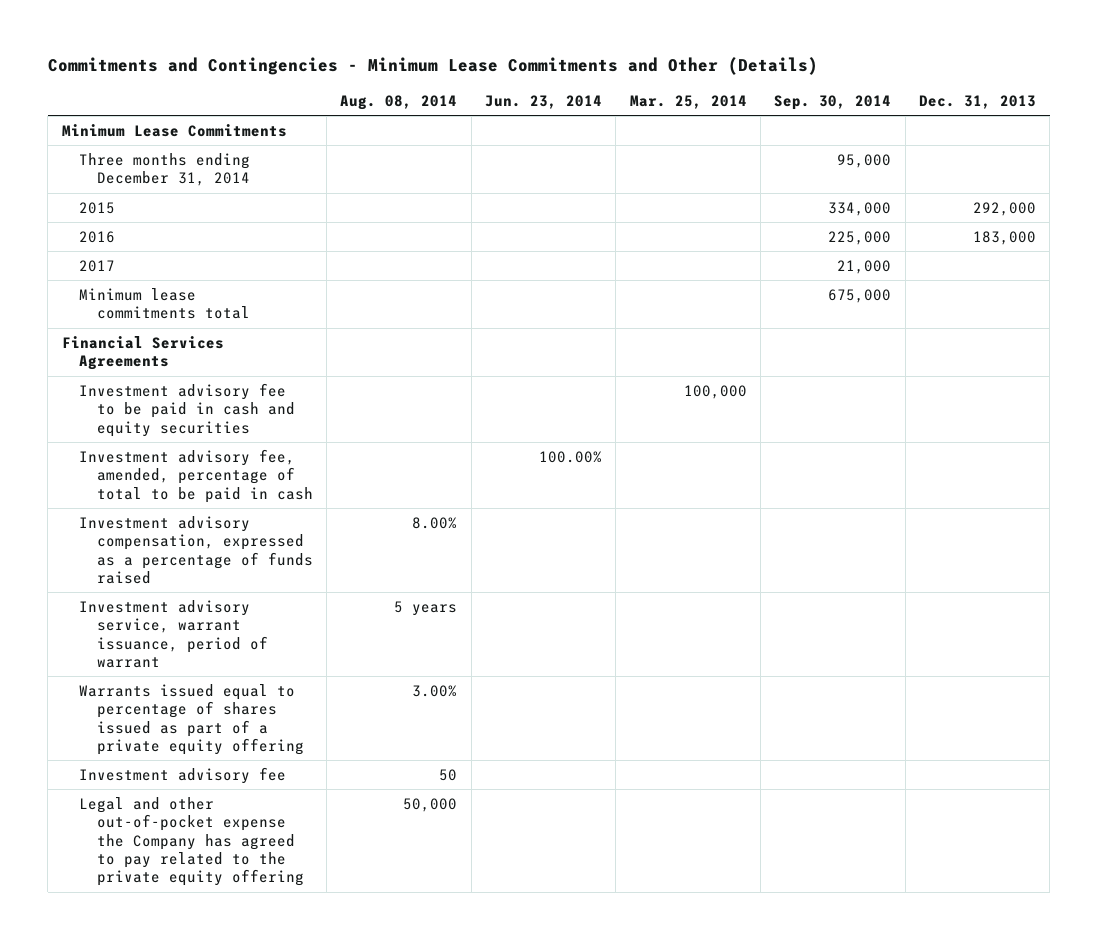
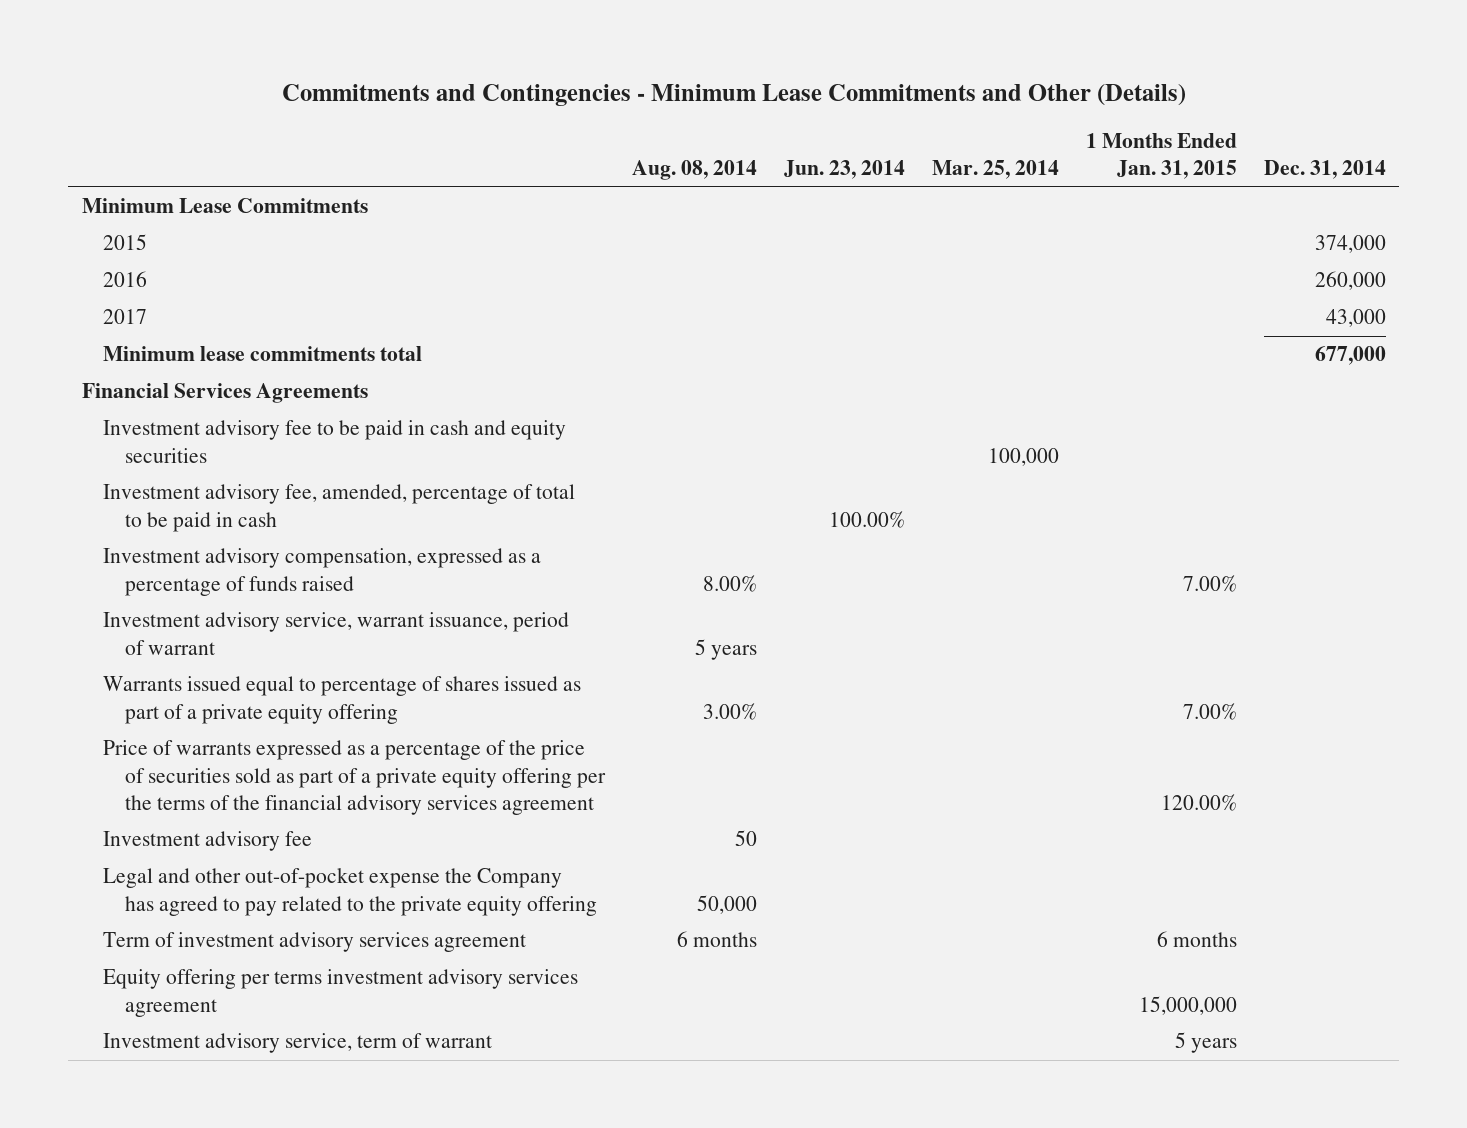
[774,94,892,110] Sep. 30, 2014 -> none
[919,94,1037,109] Dec. 31, 2013 -> none
none -> [1085,132,1237,180] 1 Months Ended Jan. 31, 2015
none -> [1263,160,1386,180] Dec. 31, 2014
[79,152,251,187] Three months ending December 31, 2014 -> none
none -> [103,740,607,815] Price of warrants expressed as a percentage of the price of securities sold as part of a private equity offering per the terms of the financial advisory services agreement
none -> [103,932,527,953] Term of investment advisory services agreement
none -> [103,969,579,1017] Equity offering per terms investment advisory services agreement
none -> [103,1033,493,1054] Investment advisory service, term of warrant

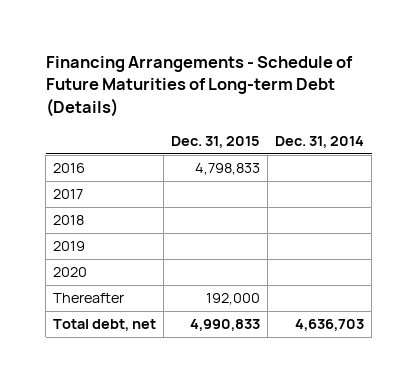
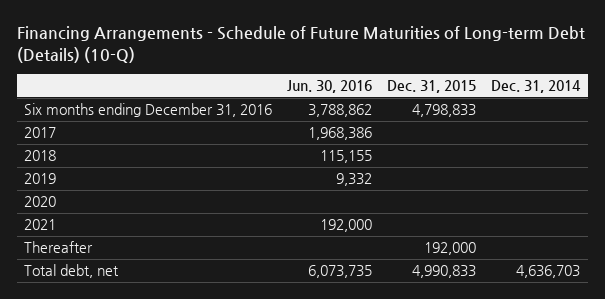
[45,56,353,117] Financing Arrangements - Schedule of Future Maturities of Long-term Debt (Details) -> [16,26,585,63] Financing Arrangements - Schedule of Future Maturities of Long-term Debt (Details) (10-Q)
none -> [287,79,373,93] Jun. 30, 2016
[53,163,86,174] 2016 -> [24,103,273,118] Six months ending December 31, 2016
none -> [24,219,57,231] 2021

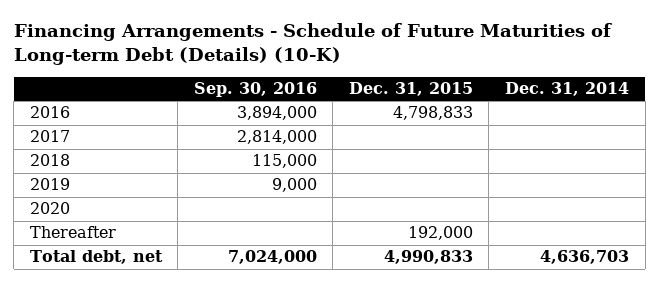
[16,26,585,63] Financing Arrangements - Schedule of Future Maturities of Long-term Debt (Details) (10-Q) -> [13,23,612,66] Financing Arrangements - Schedule of Future Maturities of Long-term Debt (Details) (10-K)
[287,79,373,93] Jun. 30, 2016 -> none
none -> [193,81,317,97] Sep. 30, 2016
[24,103,273,118] Six months ending December 31, 2016 -> [29,106,70,119] 2016
[24,219,57,231] 2021 -> none

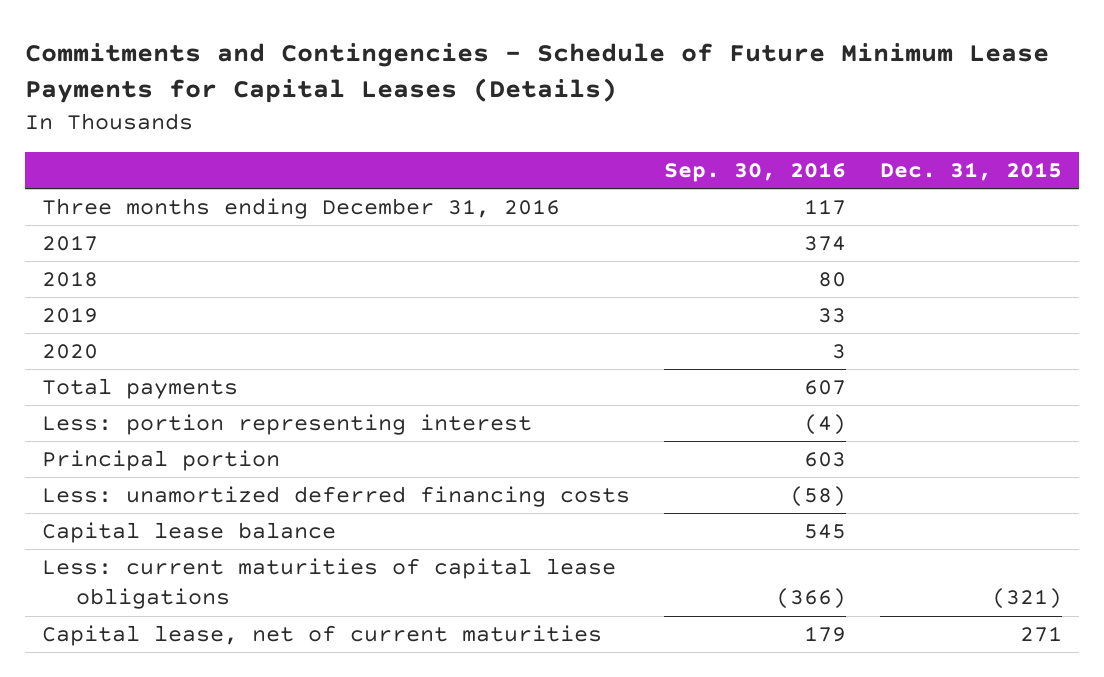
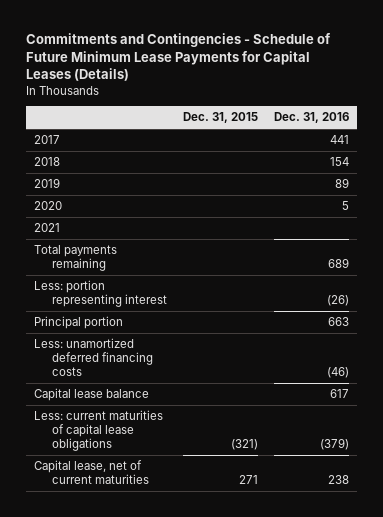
[663,161,846,182] Sep. 30, 2016 -> none
none -> [273,112,349,124] Dec. 31, 2016
[41,198,560,220] Three months ending December 31, 2016 -> none
none -> [34,223,61,233] 2021
[41,378,238,400] Total payments -> [34,245,118,271] Total payments remaining

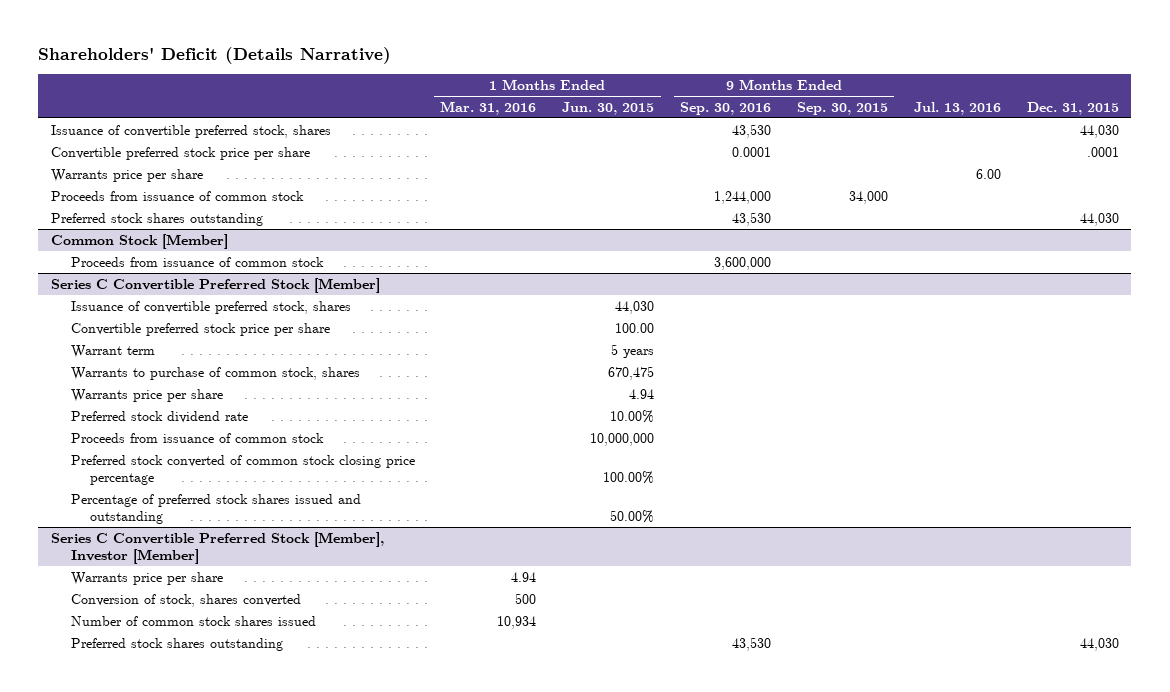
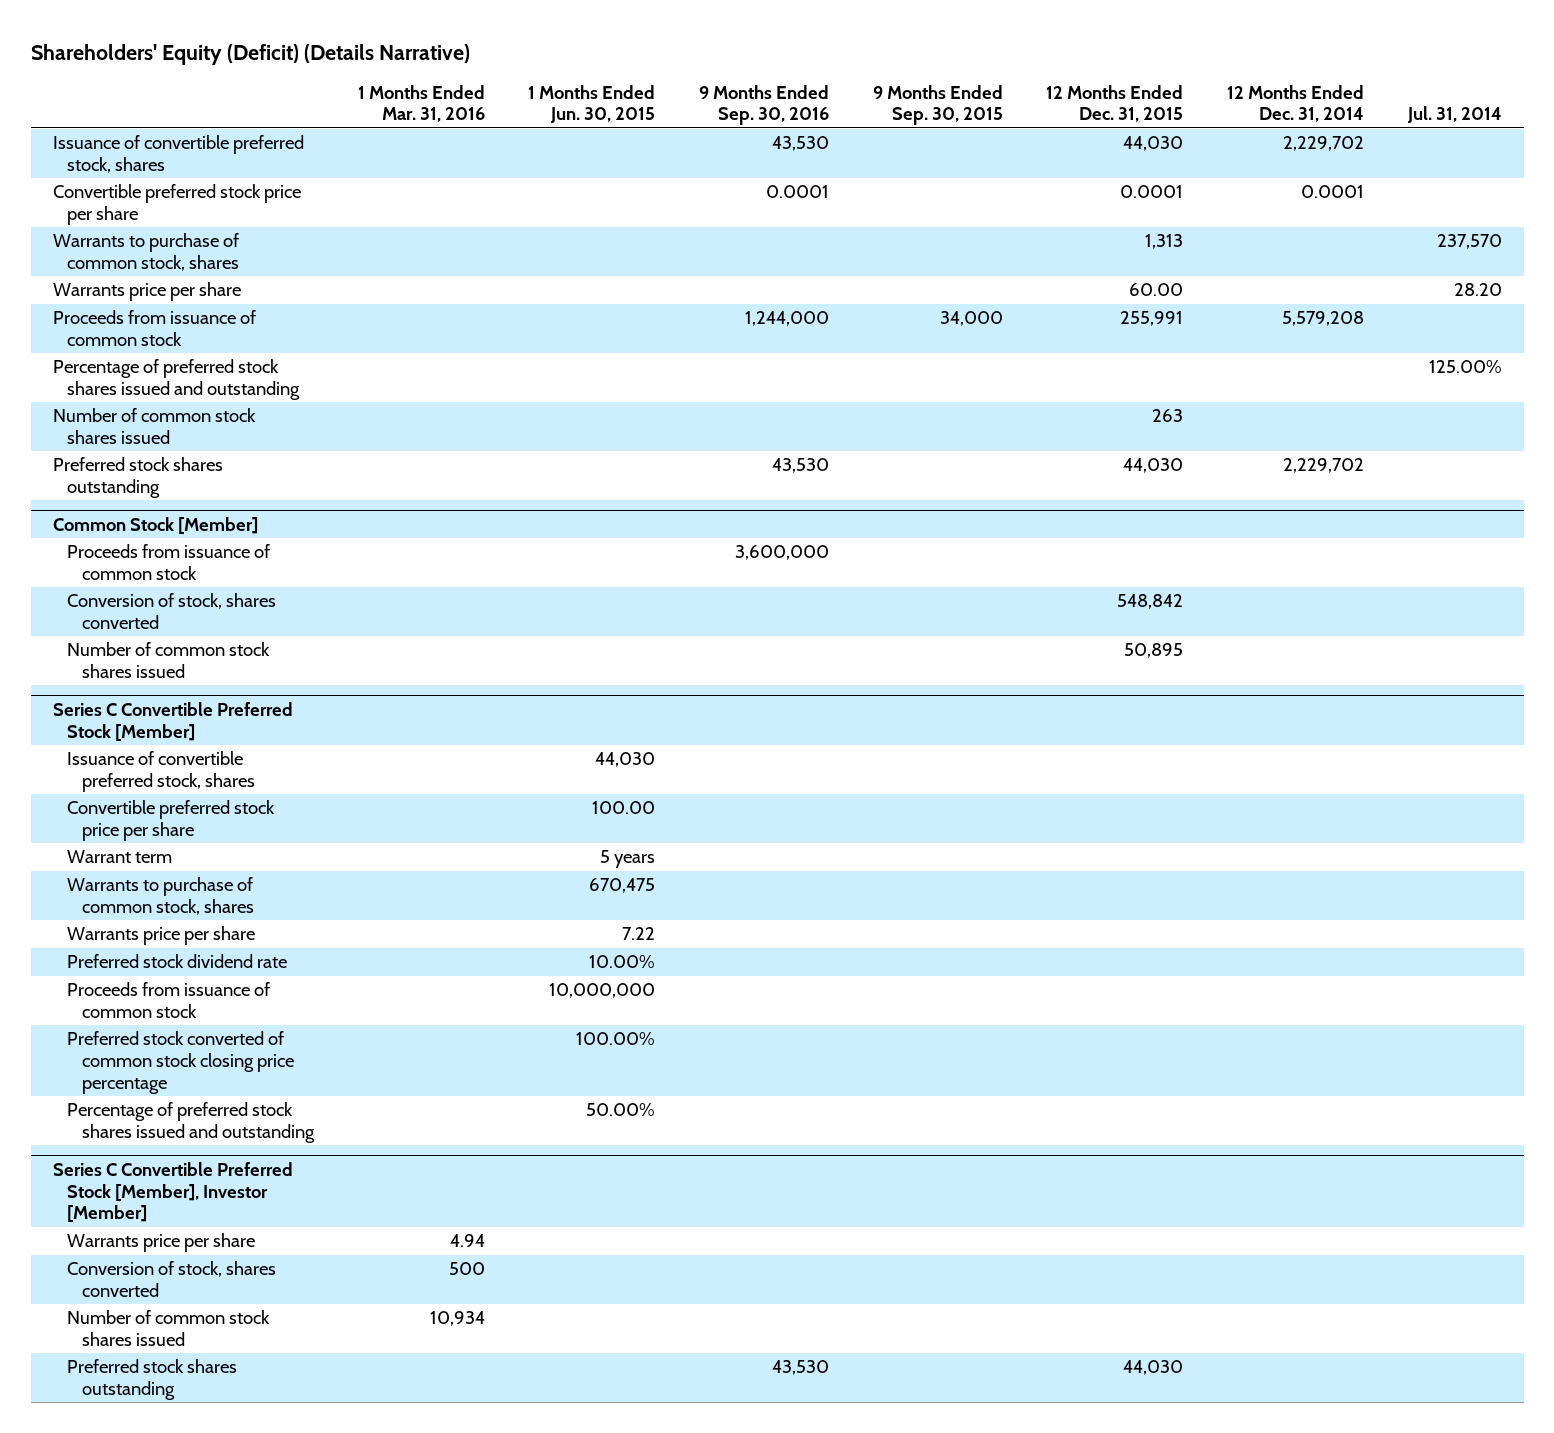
[38,47,392,65] Shareholders' Deficit (Details Narrative) -> [30,43,470,65] Shareholders' Equity (Deficit) (Details Narrative)
[913,101,1001,115] Jul. 13, 2016 -> none
[1026,101,1119,115] Dec. 31, 2015 -> none
none -> [1046,84,1184,123] 12 Months Ended Dec. 31, 2015
none -> [1227,84,1365,123] 12 Months Ended Dec. 31, 2014
none -> [1406,106,1502,124] Jul. 31, 2014
none -> [52,233,240,271] Warrants to purchase of common stock, shares
none -> [52,359,301,400] Percentage of preferred stock shares issued and outstanding
none -> [52,408,256,444] Number of common stock shares issued
none -> [67,593,277,629] Conversion of stock, shares converted
none -> [67,642,271,678] Number of common stock shares issued
[629,388,655,399] 4.94 -> [622,927,656,941] 7.22

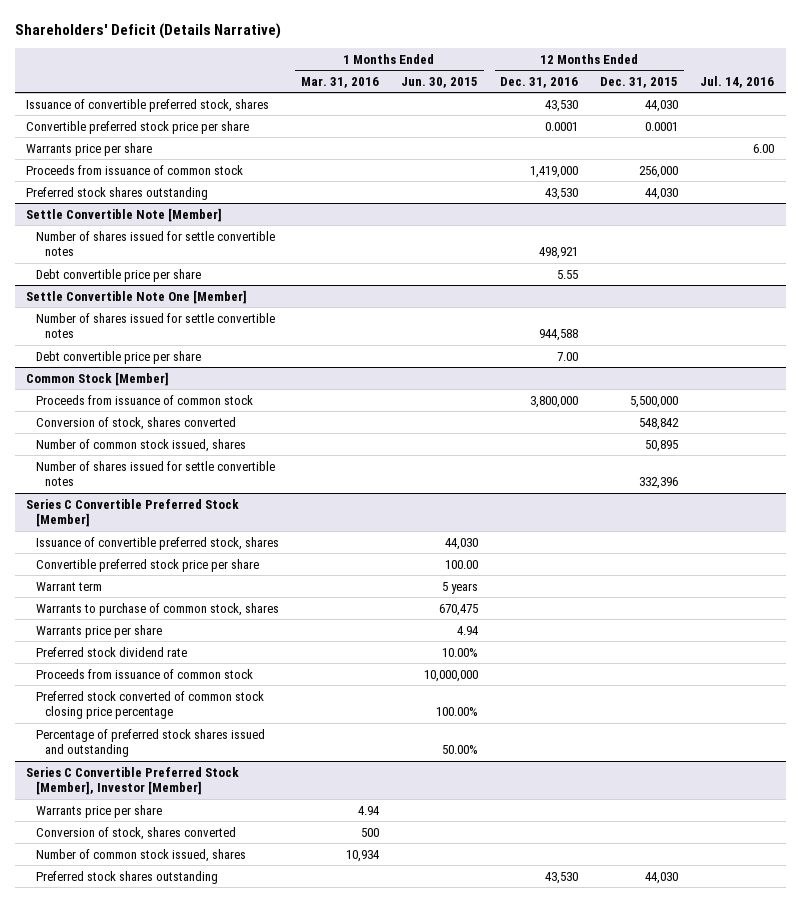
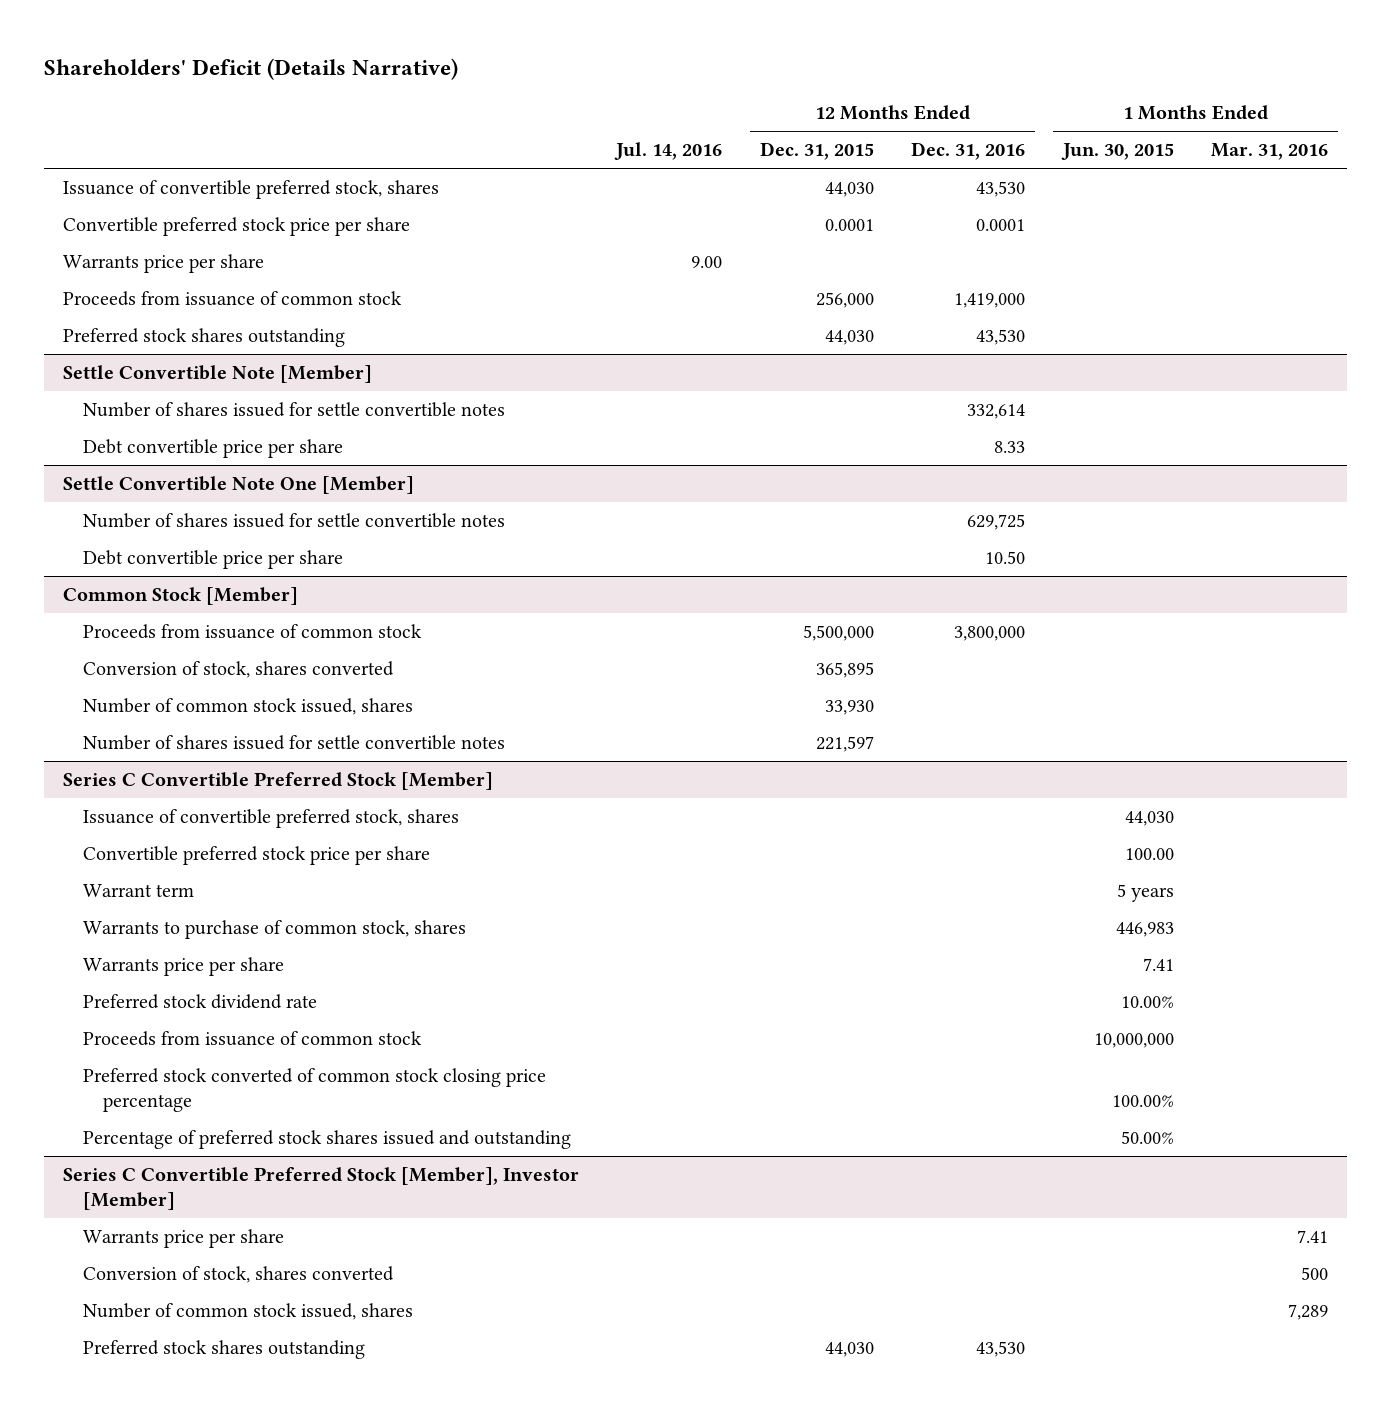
[753,143,775,153] 6.00 -> [691,255,723,268] 9.00
[539,247,579,260] 498,921 -> [967,403,1026,419] 332,614
[557,269,579,279] 5.55 -> [994,440,1026,453] 8.33
[539,329,579,342] 944,588 -> [967,513,1026,530] 629,725
[557,351,579,361] 7.00 -> [985,550,1026,564] 10.50
[639,417,680,430] 548,842 -> [815,661,874,678] 365,895
[645,439,679,452] 50,895 -> [824,699,874,715] 33,930
[639,477,679,490] 332,396 -> [815,735,874,752] 221,597
[439,603,479,616] 670,475 -> [1115,921,1174,937] 446,983
[457,625,480,635] 4.94 -> [1142,957,1174,971] 7.41
[357,805,380,815] 4.94 -> [1297,1229,1329,1243] 7.41
[345,849,380,862] 10,934 -> [1288,1303,1329,1320] 7,289

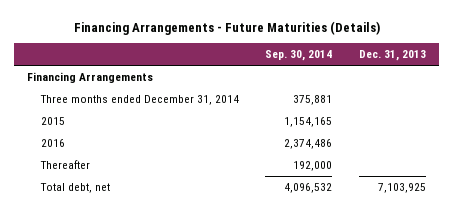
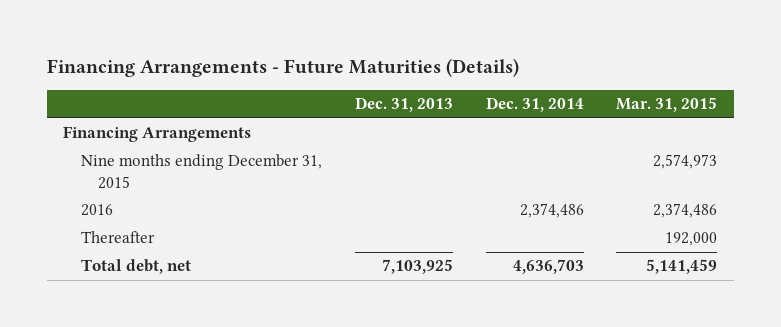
[265,50,333,62] Sep. 30, 2014 -> none
none -> [485,97,584,113] Dec. 31, 2014
none -> [616,97,718,113] Mar. 31, 2015
[40,117,65,126] 2015 -> none
[39,95,239,106] Three months ended December 31, 2014 -> [80,154,322,189] Nine months ending December 31, 2015

